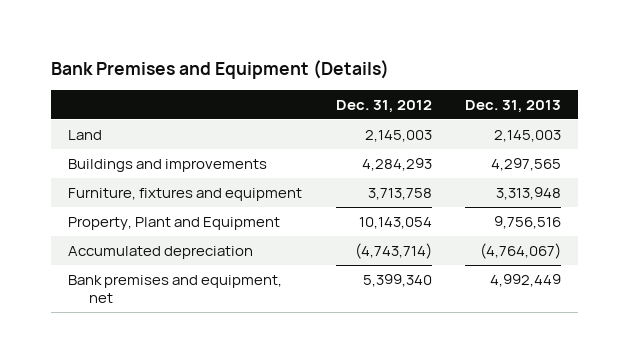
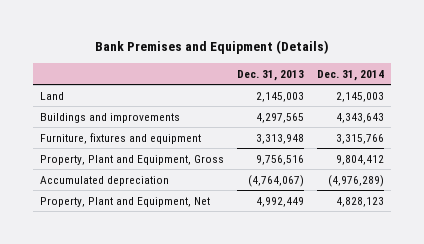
[335,99,432,113] Dec. 31, 2012 -> none
none -> [317,69,385,81] Dec. 31, 2014
[67,217,280,231] Property, Plant and Equipment -> [39,154,224,165] Property, Plant and Equipment, Gross
[67,275,282,303] Bank premises and equipment, net -> [39,196,210,207] Property, Plant and Equipment, Net

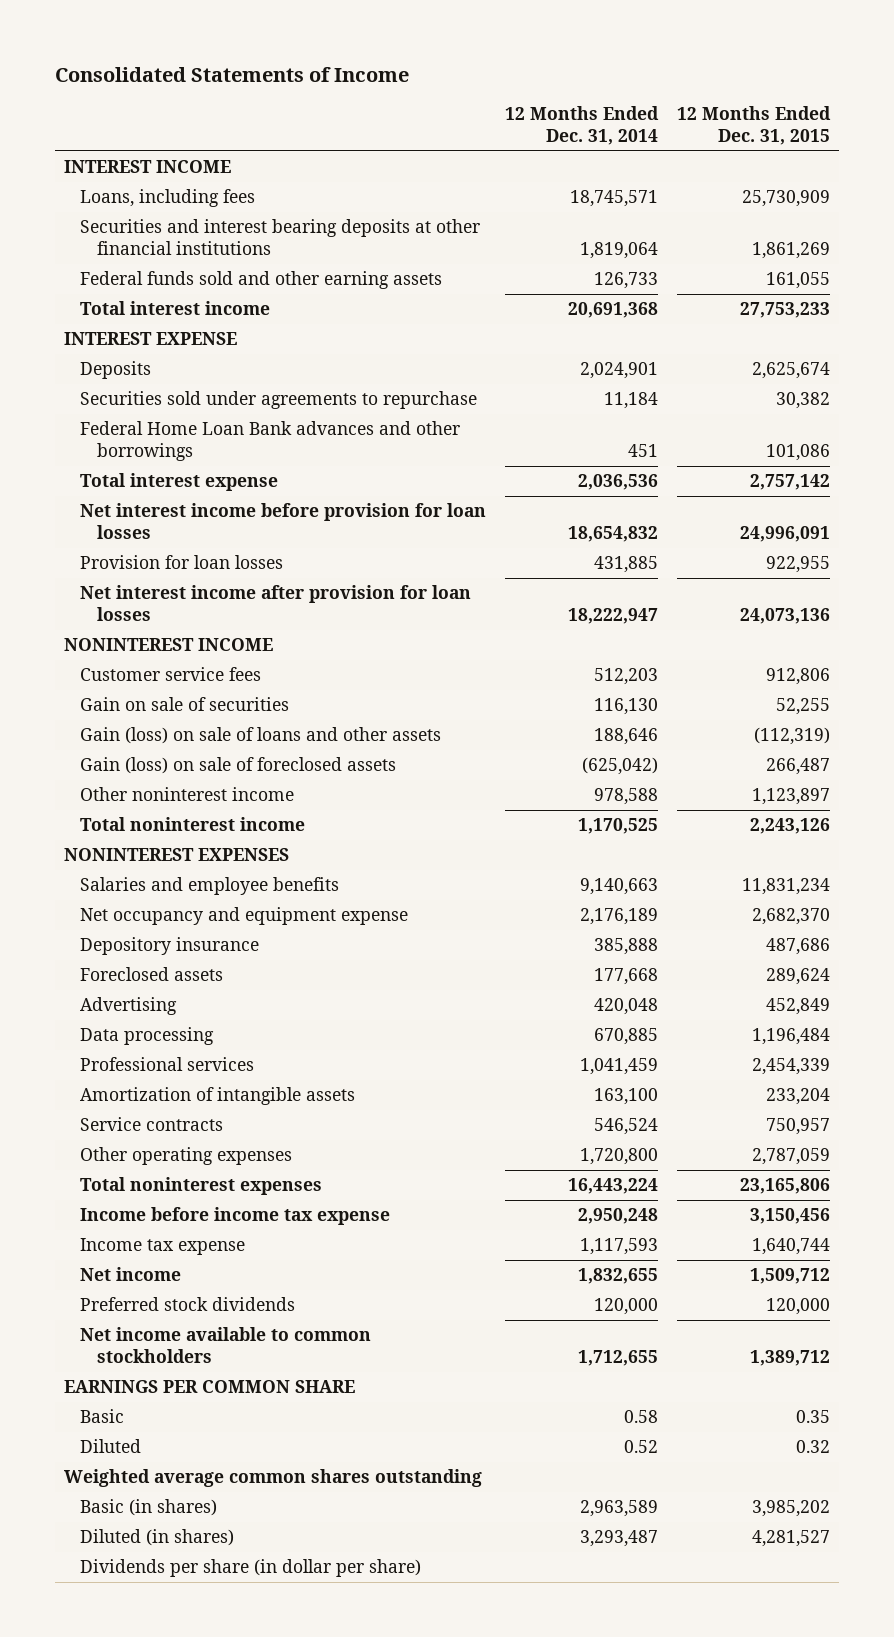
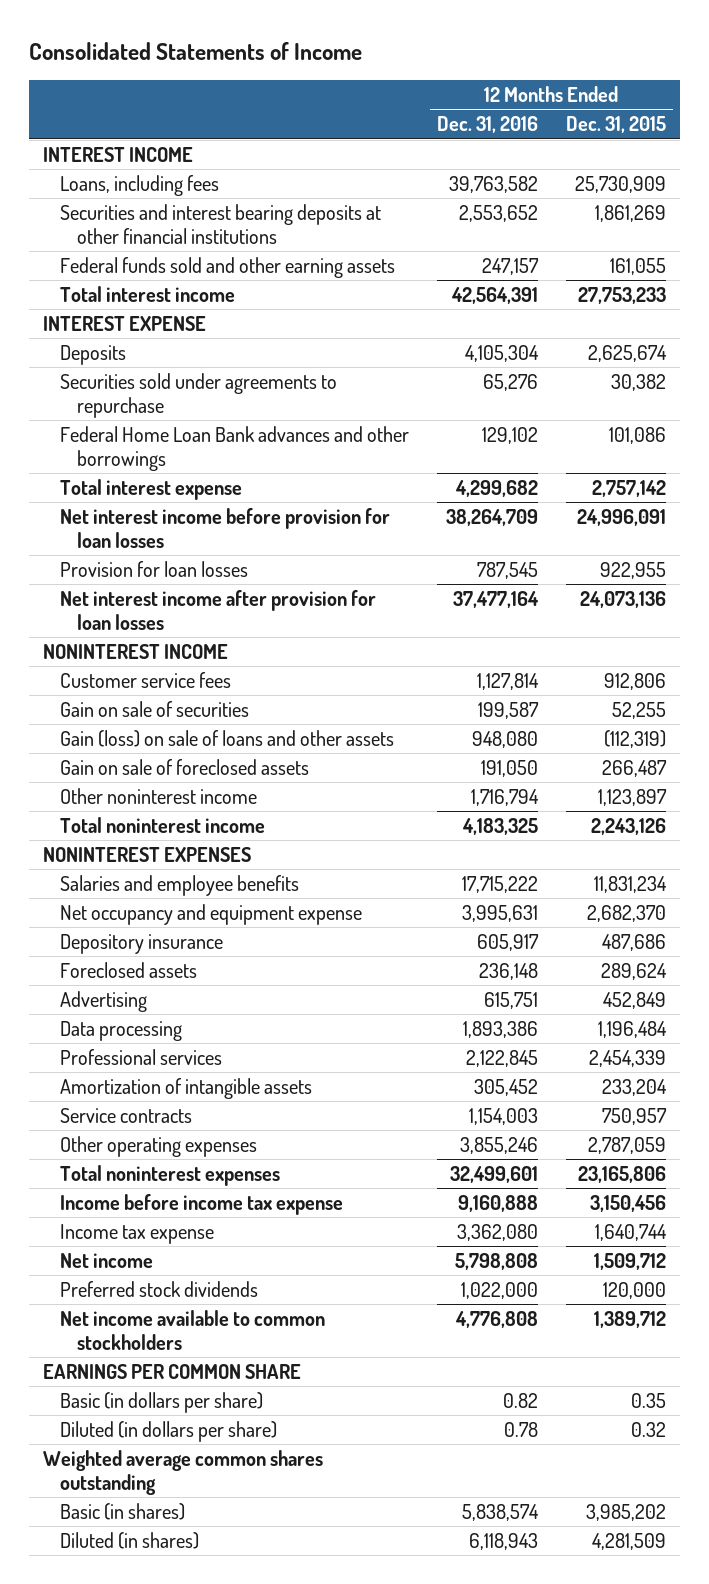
[505,106,660,146] 12 Months Ended Dec. 31, 2014 -> none
none -> [436,116,538,134] Dec. 31, 2016
[80,757,397,775] Gain (loss) on sale of foreclosed assets -> [60,758,310,775] Gain on sale of foreclosed assets
[80,1409,125,1424] Basic -> [60,1391,264,1413] Basic (in dollars per share)
[80,1439,142,1454] Diluted -> [60,1420,278,1442] Diluted (in dollars per share)
[80,1559,422,1578] Dividends per share (in dollar per share) -> none
[751,1530,830,1548] 4,281,527 -> [591,1532,666,1550] 4,281,509

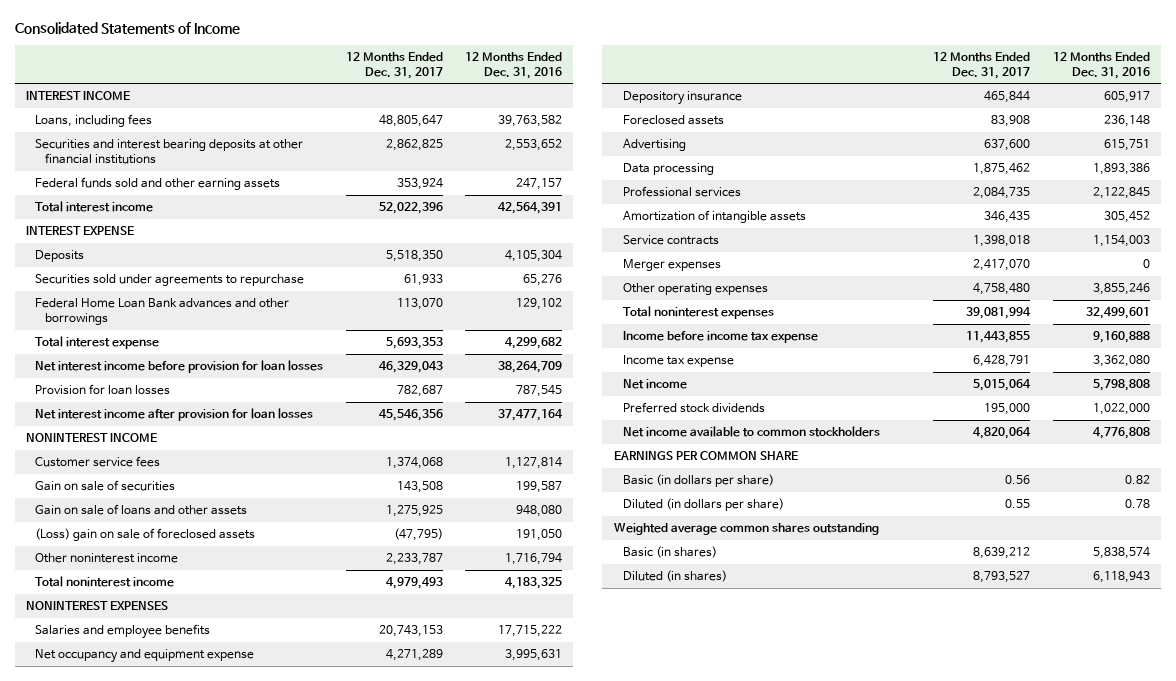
[565,116,666,134] Dec. 31, 2015 -> none
none -> [345,51,443,79] 12 Months Ended Dec. 31, 2017
[60,729,395,747] Gain (loss) on sale of loans and other assets -> [35,504,248,516] Gain on sale of loans and other assets
[60,758,310,775] Gain on sale of foreclosed assets -> [35,528,256,542] (Loss) gain on sale of foreclosed assets
none -> [623,259,722,272] Merger expenses

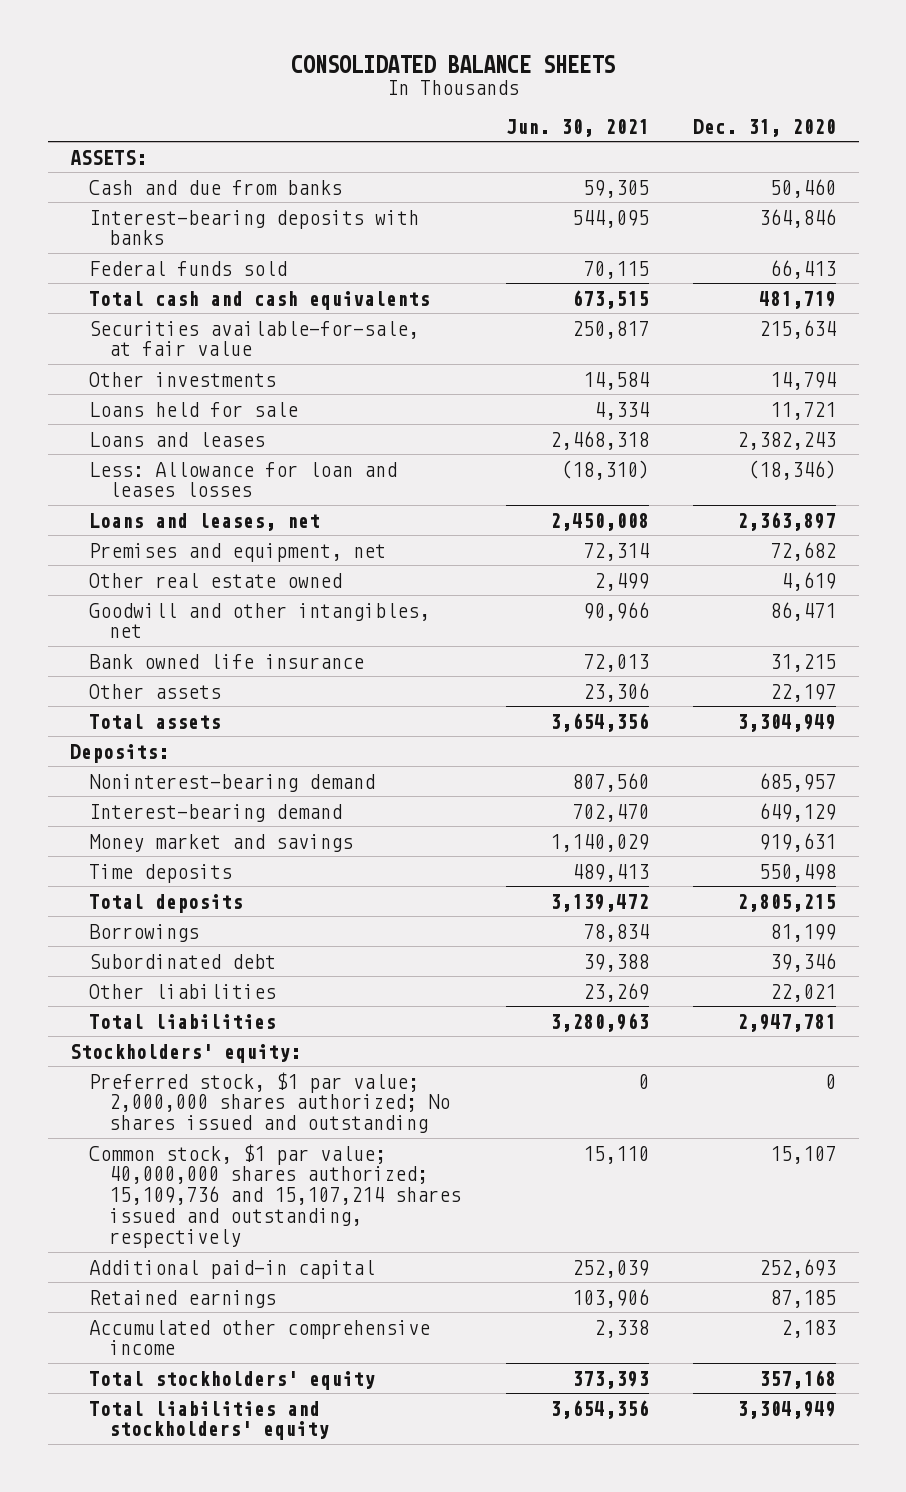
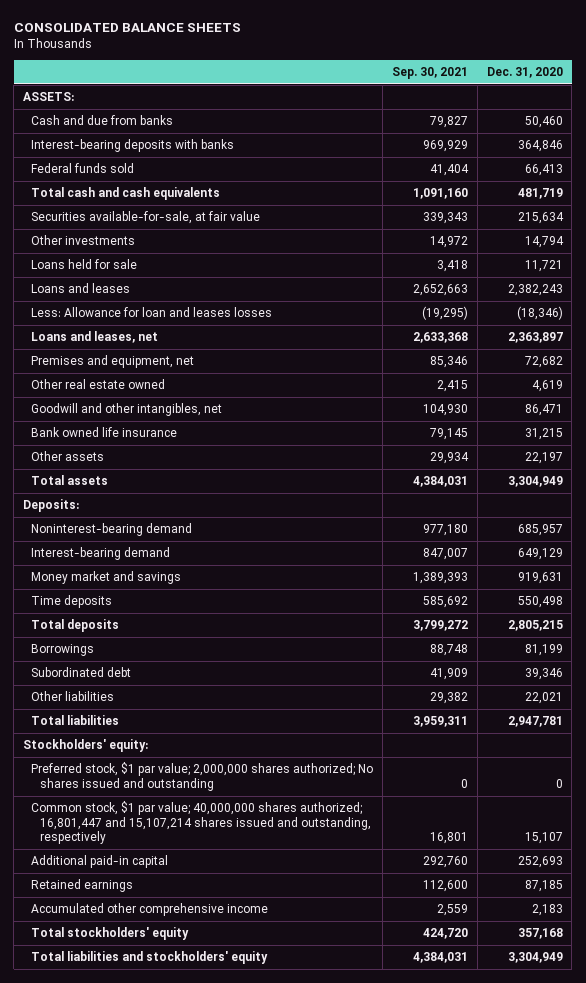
[505,118,649,137] Jun. 30, 2021 -> none
none -> [392,66,469,79] Sep. 30, 2021
[89,1143,461,1248] Common stock, $1 par value; 40,000,000 shares authorized; 15,109,736 and 15,107,214 shares issued and outstanding, respectively -> [31,801,371,845] Common stock, $1 par value; 40,000,000 shares authorized; 16,801,447 and 15,107,214 shares issued and outstanding, respectively

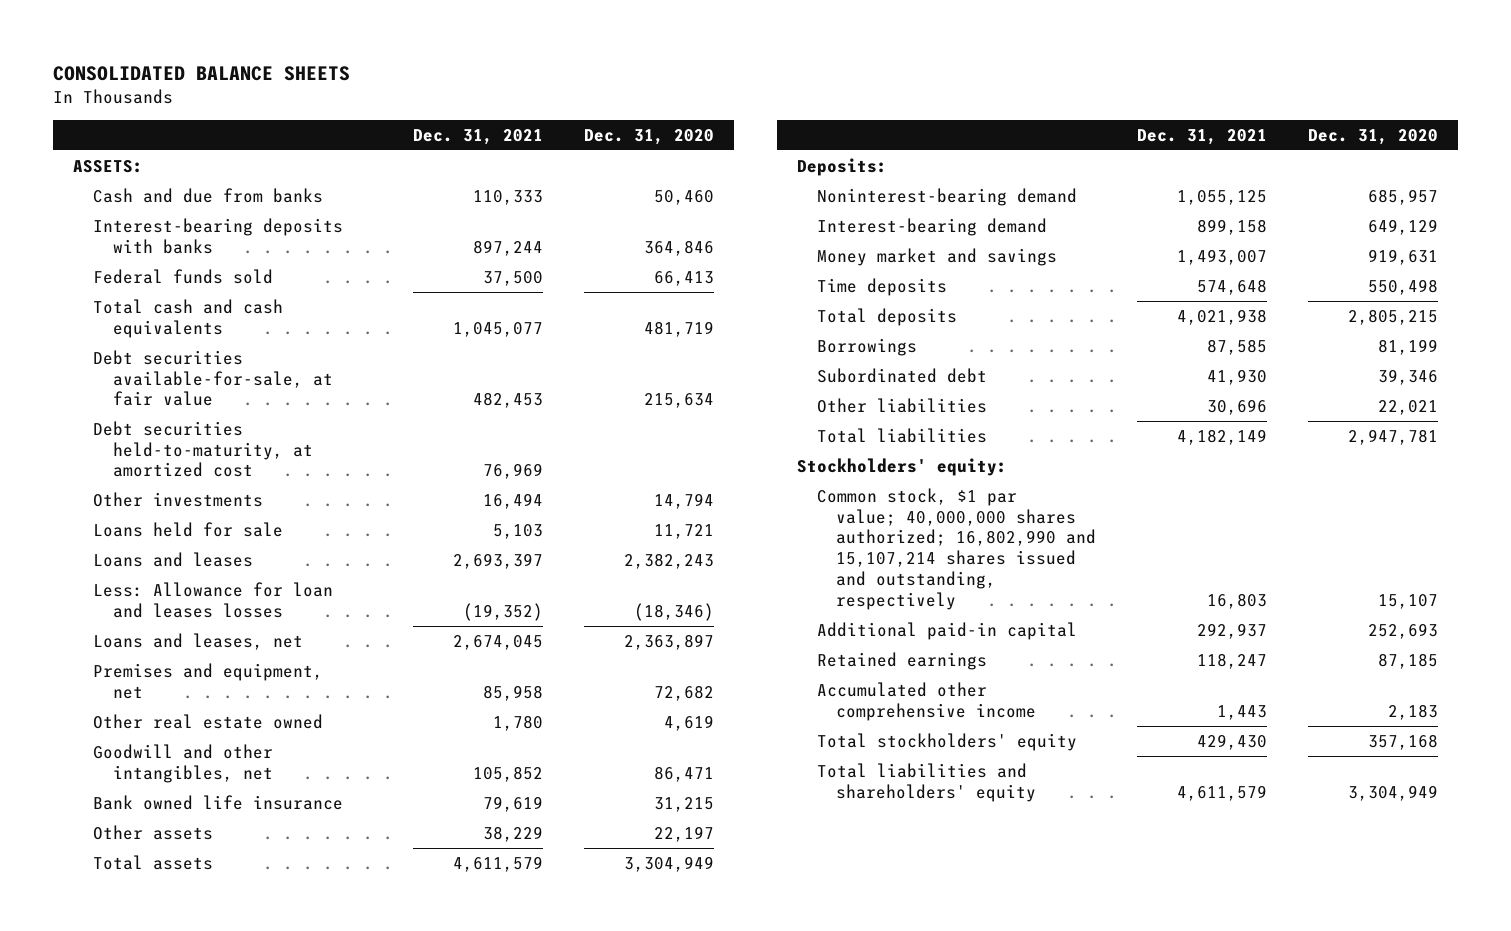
[392,66,469,79] Sep. 30, 2021 -> none
none -> [413,128,544,145] Dec. 31, 2021
[31,211,261,225] Securities available-for-sale, at fair value -> [93,349,333,407] Debt securities available-for-sale, at fair value
none -> [93,420,313,478] Debt securities held-to-maturity, at amortized cost
[31,762,374,791] Preferred stock, $1 par value; 2,000,000 shares authorized; No shares issued and outstanding -> none
[31,801,371,845] Common stock, $1 par value; 40,000,000 shares authorized; 16,801,447 and 15,107,214 shares issued and outstanding, respectively -> [816,487,1097,610] Common stock, $1 par value; 40,000,000 shares authorized; 16,802,990 and 15,107,214 shares issued and outstanding, respectively
[31,951,269,965] Total liabilities and stockholders' equity -> [816,762,1037,802] Total liabilities and shareholders' equity

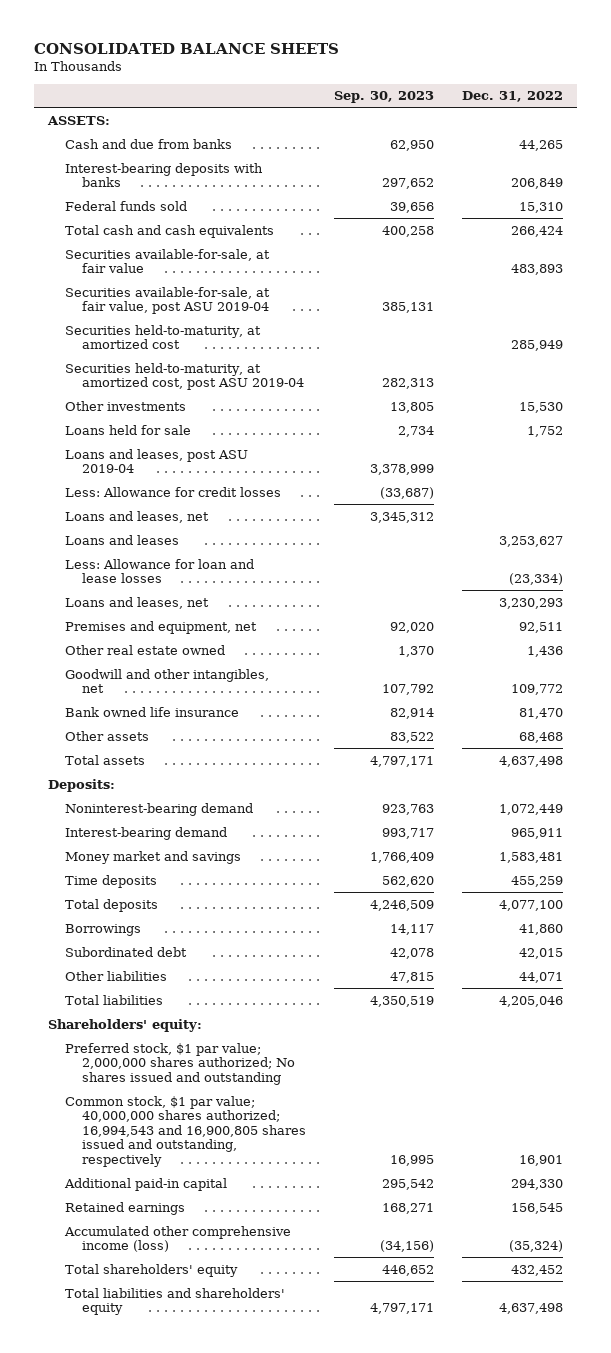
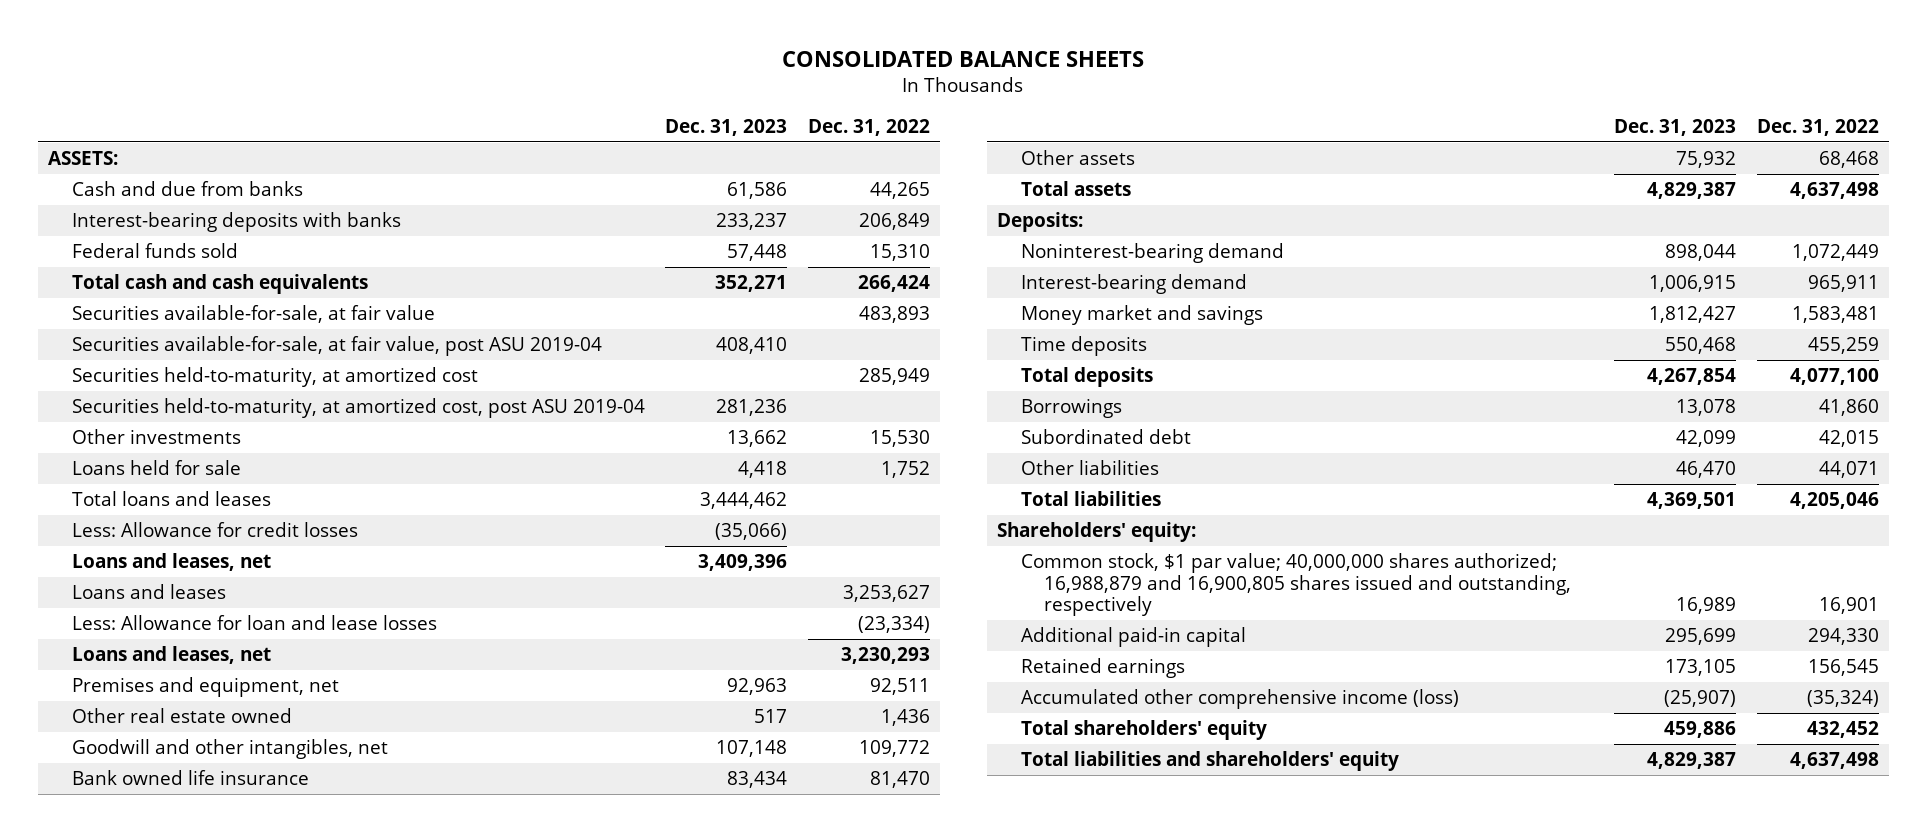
[333,91,434,104] Sep. 30, 2023 -> none
none -> [665,118,788,136] Dec. 31, 2023
[65,448,249,474] Loans and leases, post ASU 2019-04 -> [71,490,271,506] Total loans and leases
[65,1042,295,1085] Preferred stock, $1 par value; 2,000,000 shares authorized; No shares issued and outstanding -> none
[65,1095,306,1168] Common stock, $1 par value; 40,000,000 shares authorized; 16,994,543 and 16,900,805 shares issued and outstanding, respectively -> [1020,552,1572,617] Common stock, $1 par value; 40,000,000 shares authorized; 16,988,879 and 16,900,805 shares issued and outstanding, respectively

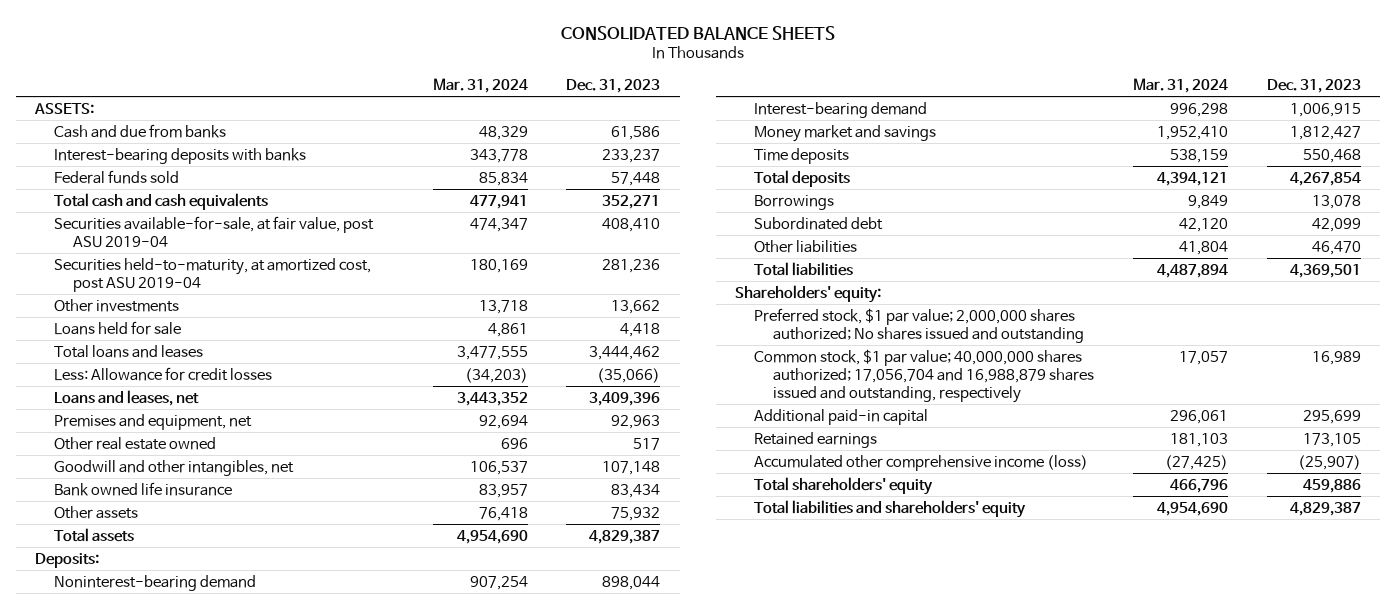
[807,118,930,136] Dec. 31, 2022 -> none
none -> [432,77,528,93] Mar. 31, 2024
[71,304,435,323] Securities available-for-sale, at fair value -> none
[71,366,478,387] Securities held-to-maturity, at amortized cost -> none
[71,583,226,599] Loans and leases -> none
[71,614,437,630] Less: Allowance for loan and lease losses -> none
[71,645,271,664] Loans and leases, net -> none
none -> [754,307,1085,343] Preferred stock, $1 par value; 2,000,000 shares authorized; No shares issued and outstanding
[1020,552,1572,617] Common stock, $1 par value; 40,000,000 shares authorized; 16,988,879 and 16,900,805 shares issued and outstanding, respectively -> [754,348,1095,404] Common stock, $1 par value; 40,000,000 shares authorized; 17,056,704 and 16,988,879 shares issued and outstanding, respectively

